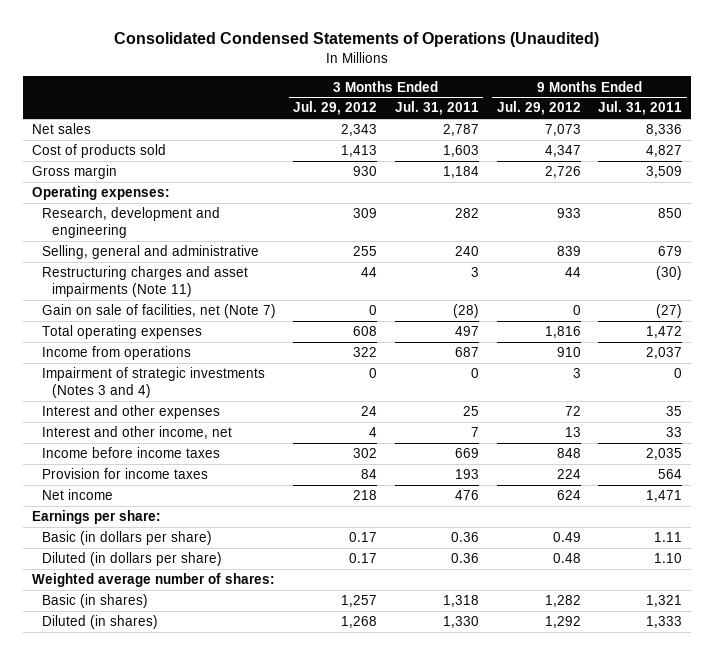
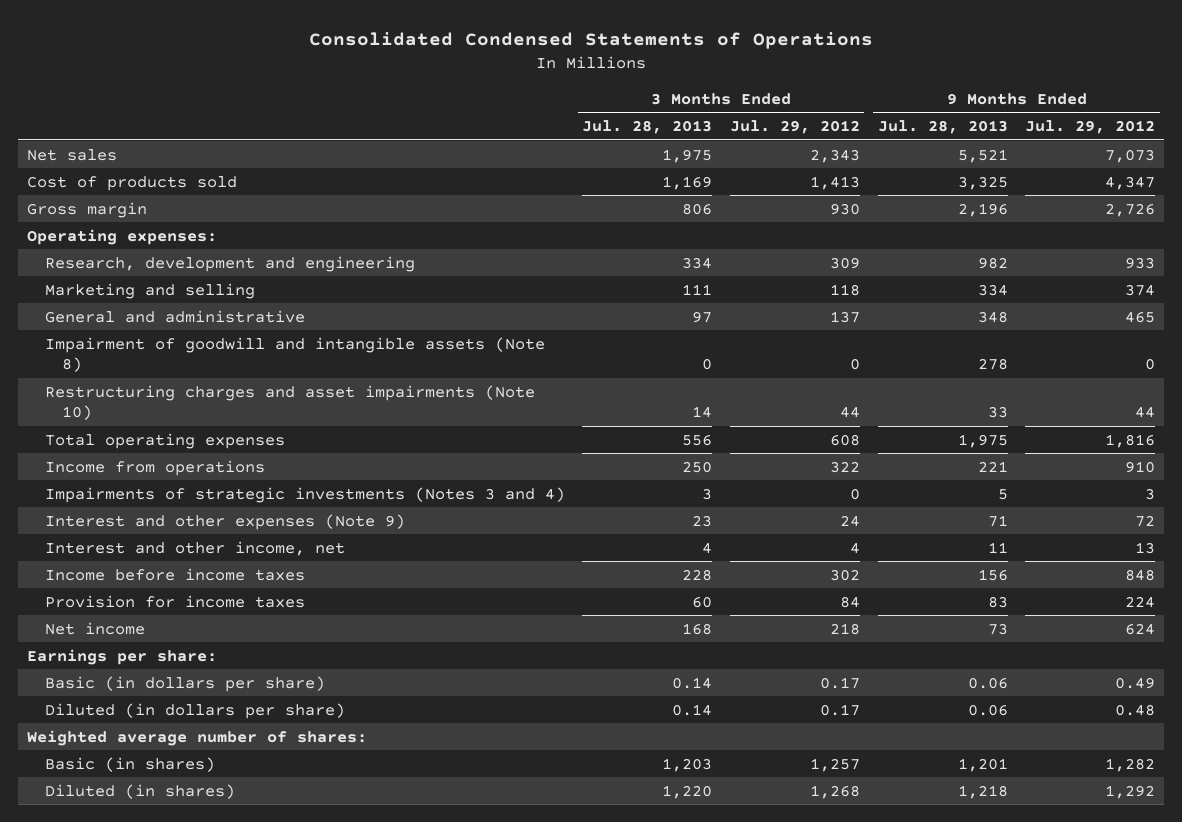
[114,32,600,48] Consolidated Condensed Statements of Operations (Unaudited) -> [309,31,874,49] Consolidated Condensed Statements of Operations
[395,101,480,116] Jul. 31, 2011 -> none
[598,101,683,116] Jul. 31, 2011 -> none
none -> [582,120,713,135] Jul. 28, 2013
none -> [877,120,1008,135] Jul. 28, 2013
[41,304,276,319] Gain on sale of facilities, net (Note 7) -> none
none -> [44,282,255,299] Marketing and selling
[41,245,259,260] Selling, general and administrative -> [44,309,305,323] General and administrative
[353,246,378,257] 255 -> [830,310,861,323] 137
[556,246,581,257] 839 -> [1125,310,1156,323] 465
none -> [44,336,545,373] Impairment of goodwill and intangible assets (Note 8)
[41,266,248,297] Restructuring charges and asset impairments (Note 11) -> [44,384,535,421] Restructuring charges and asset impairments (Note 10)
[41,367,265,398] Impairment of strategic investments (Notes 3 and 4) -> [44,486,565,503] Impairments of strategic investments (Notes 3 and 4)
[41,405,220,420] Interest and other expenses -> [44,513,405,530] Interest and other expenses (Note 9)

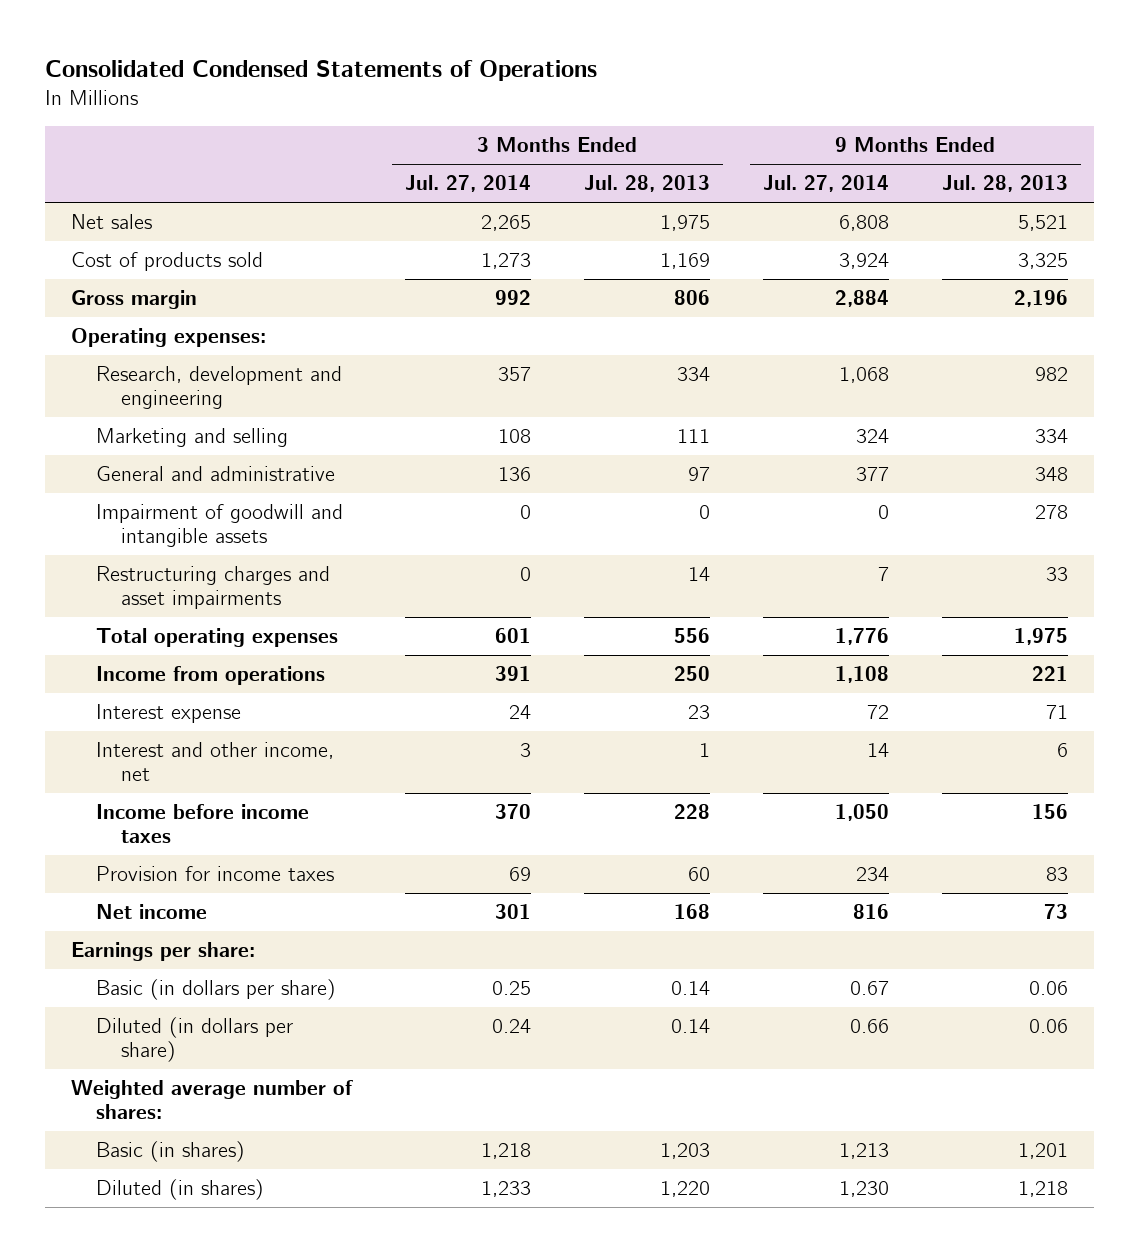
[730,120,861,135] Jul. 29, 2012 -> none
[1025,120,1156,135] Jul. 29, 2012 -> none
none -> [404,175,531,193] Jul. 27, 2014
none -> [762,175,889,193] Jul. 27, 2014
[44,336,545,373] Impairment of goodwill and intangible assets (Note 8) -> [95,504,343,548] Impairment of goodwill and intangible assets
[44,384,535,421] Restructuring charges and asset impairments (Note 10) -> [95,566,330,610] Restructuring charges and asset impairments
[44,486,565,503] Impairments of strategic investments (Notes 3 and 4) -> none
[44,513,405,530] Interest and other expenses (Note 9) -> [95,704,241,724] Interest expense
[702,541,713,554] 4 -> [698,743,710,758] 1
[987,541,1008,553] 11 -> [1056,743,1068,758] 6

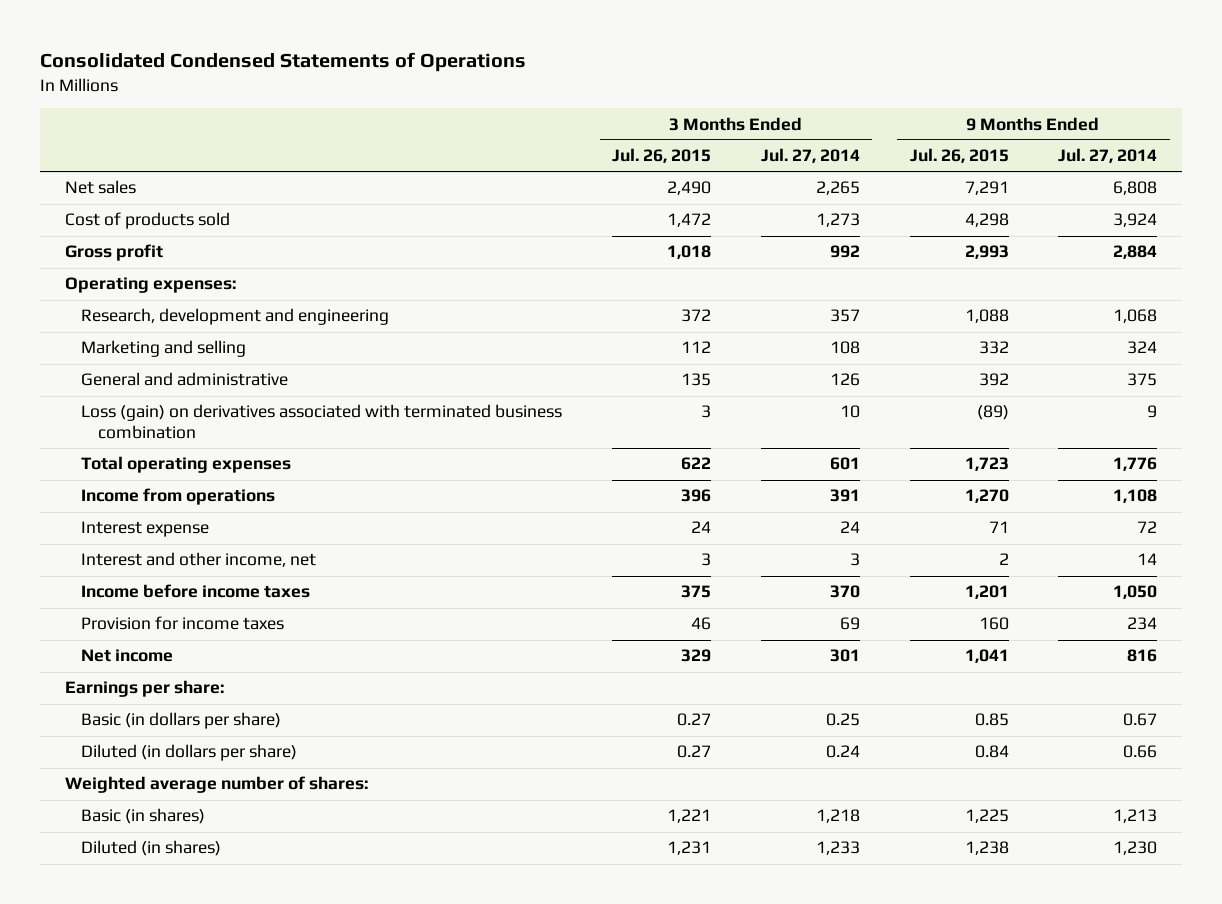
[583,175,710,193] Jul. 28, 2013 -> none
[941,175,1068,193] Jul. 28, 2013 -> none
none -> [612,148,712,164] Jul. 26, 2015
none -> [909,148,1009,164] Jul. 26, 2015
[71,290,198,310] Gross margin -> [64,244,163,262] Gross profit
[95,504,343,548] Impairment of goodwill and intangible assets -> none
[95,566,330,610] Restructuring charges and asset impairments -> none
[497,467,531,482] 136 -> [829,373,860,387] 126
[855,467,889,482] 377 -> [1127,373,1158,387] 375
none -> [81,404,563,440] Loss (gain) on derivatives associated with terminated business combination

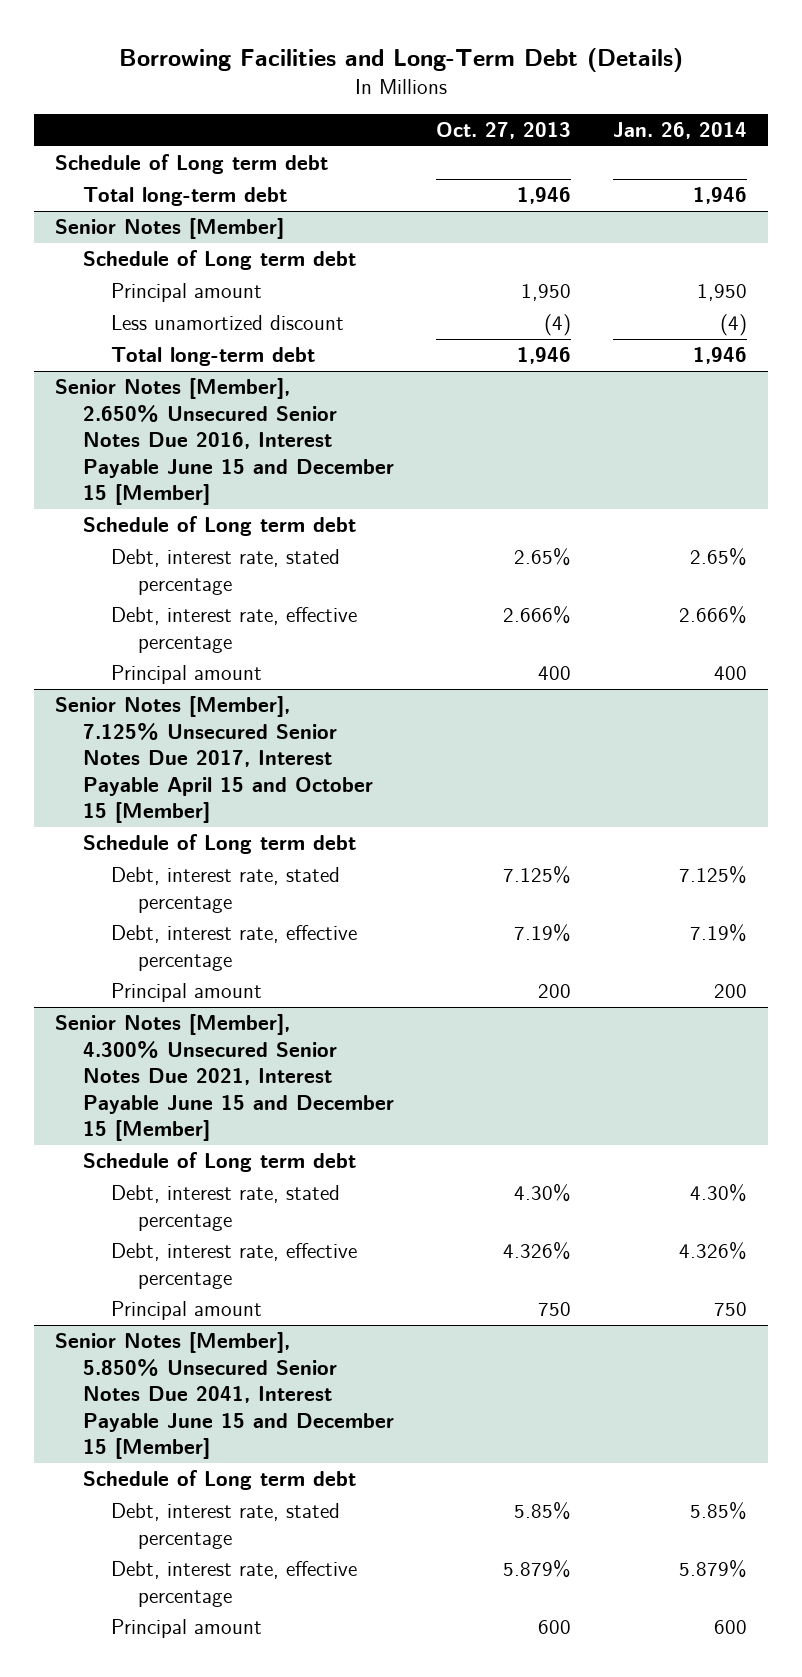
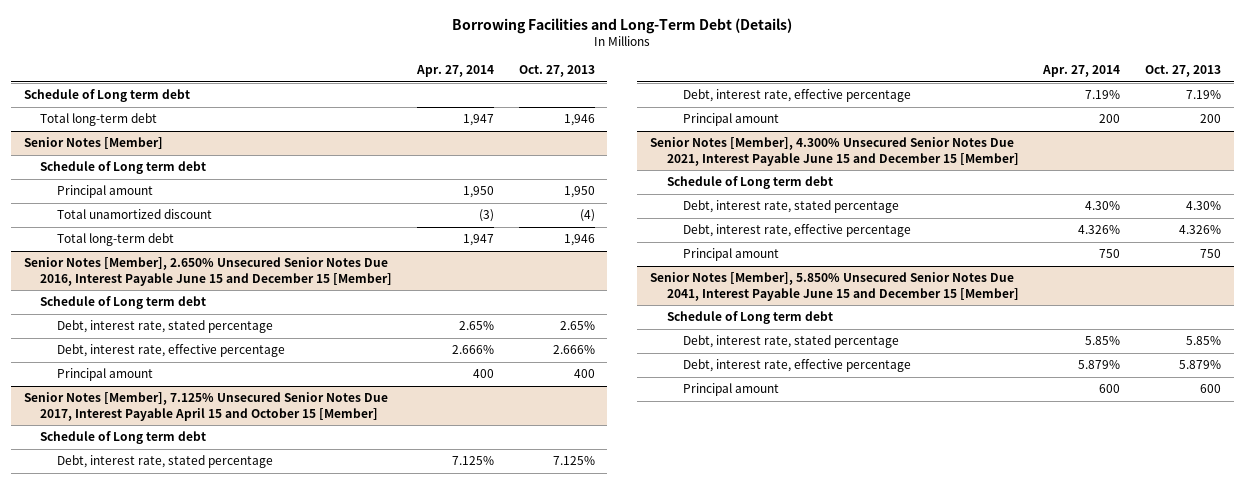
[612,122,747,140] Jan. 26, 2014 -> none
none -> [416,65,495,78] Apr. 27, 2014
[110,315,344,331] Less unamortized discount -> [57,209,213,220] Total unamortized discount

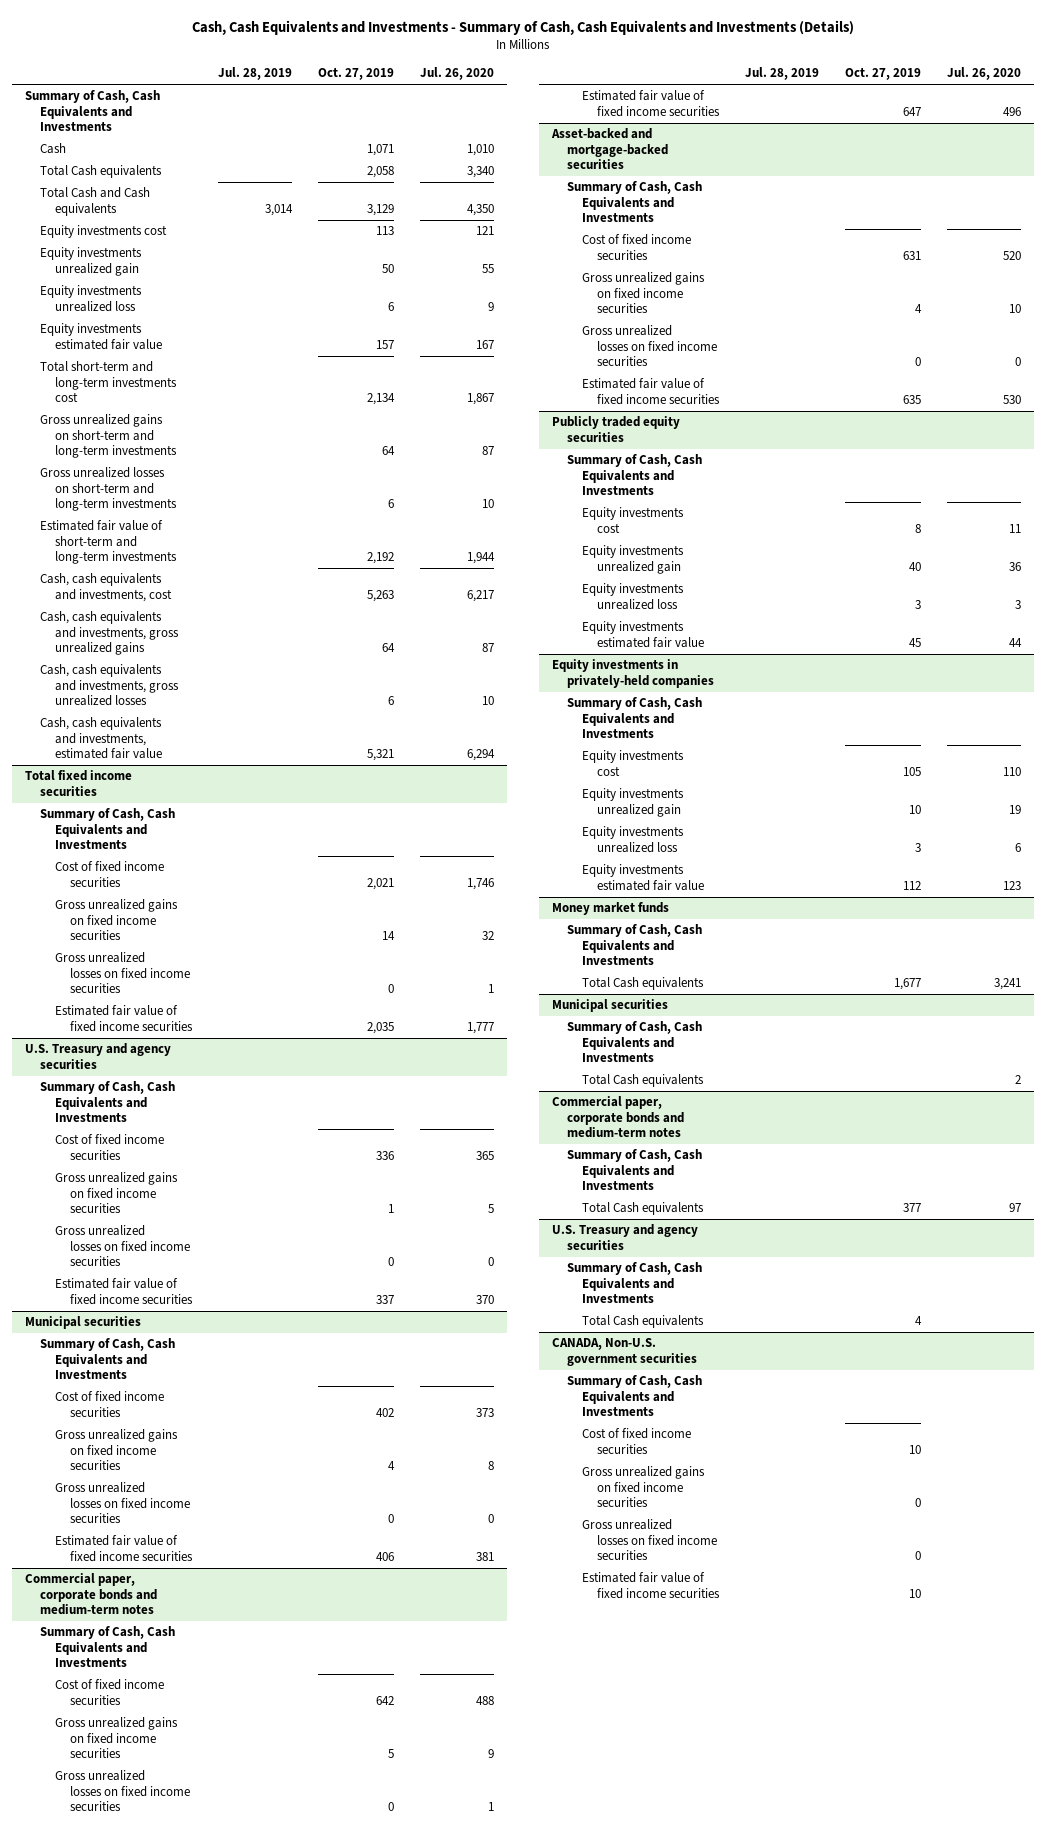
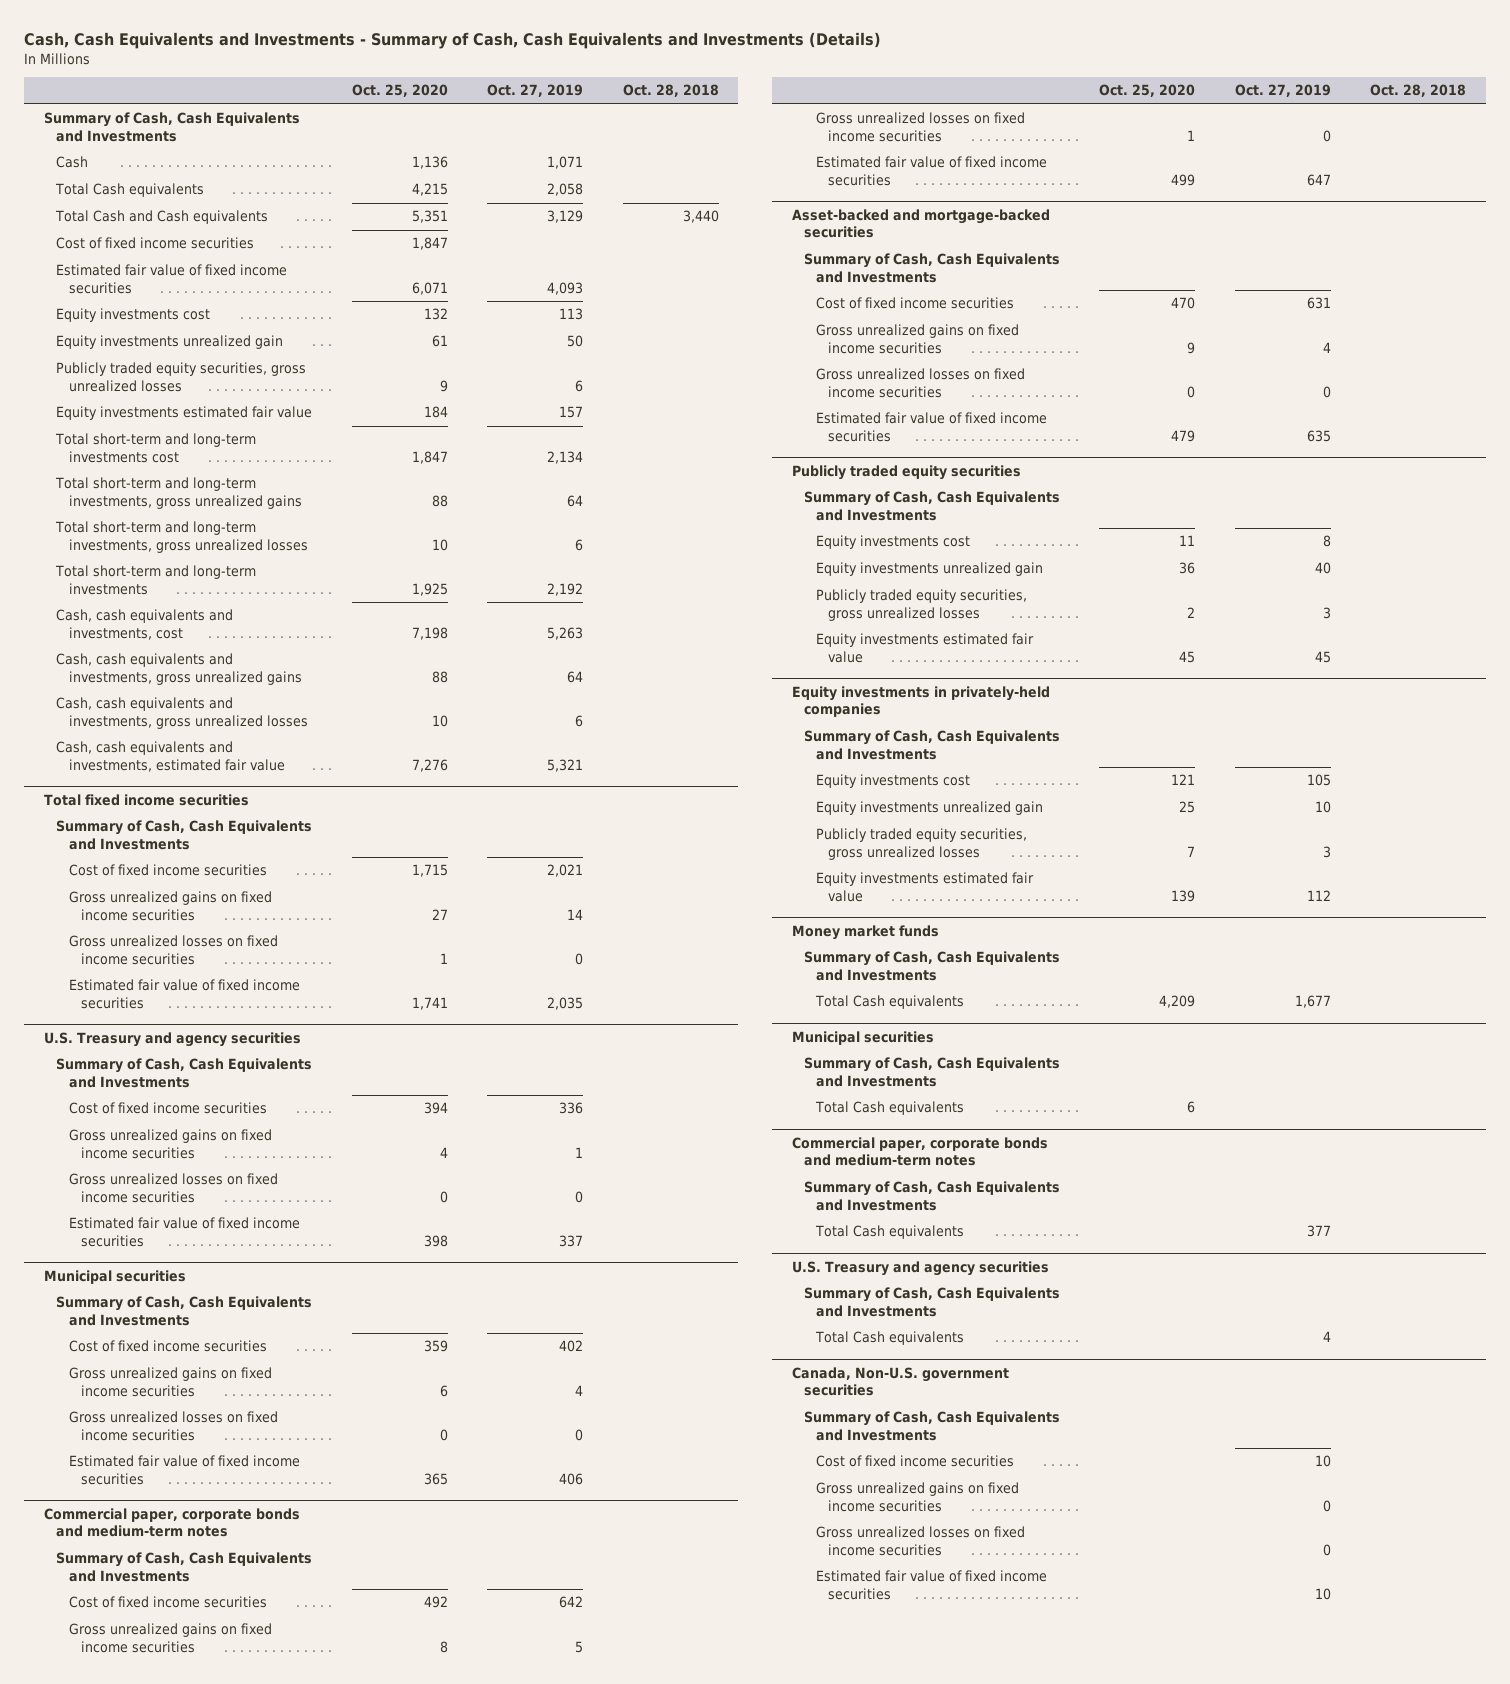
[217,67,292,81] Jul. 28, 2019 -> none
[419,67,494,81] Jul. 26, 2020 -> none
none -> [351,84,448,98] Oct. 25, 2020
none -> [622,84,719,98] Oct. 28, 2018
none -> [56,237,255,250] Cost of fixed income securities
none -> [56,264,288,294] Estimated fair value of fixed income securities
[39,285,142,312] Equity investments unrealized loss -> [56,362,307,392] Publicly traded equity securities, gross unrealized losses
[39,414,177,459] Gross unrealized gains on short-term and long-term investments -> [55,477,302,509] Total short-term and long-term investments, gross unrealized gains
[39,467,177,512] Gross unrealized losses on short-term and long-term investments -> [55,521,308,553] Total short-term and long-term investments, gross unrealized losses
[39,520,177,565] Estimated fair value of short-term and long-term investments -> [55,565,257,595] Total short-term and long-term investments
[581,583,684,610] Equity investments unrealized loss -> [816,589,1028,621] Publicly traded equity securities, gross unrealized losses
[581,826,684,853] Equity investments unrealized loss -> [816,828,1028,860] Publicly traded equity securities, gross unrealized losses
[551,1338,697,1366] CANADA, Non-U.S. government securities -> [791,1366,1009,1397] Canada, Non-U.S. government securities

